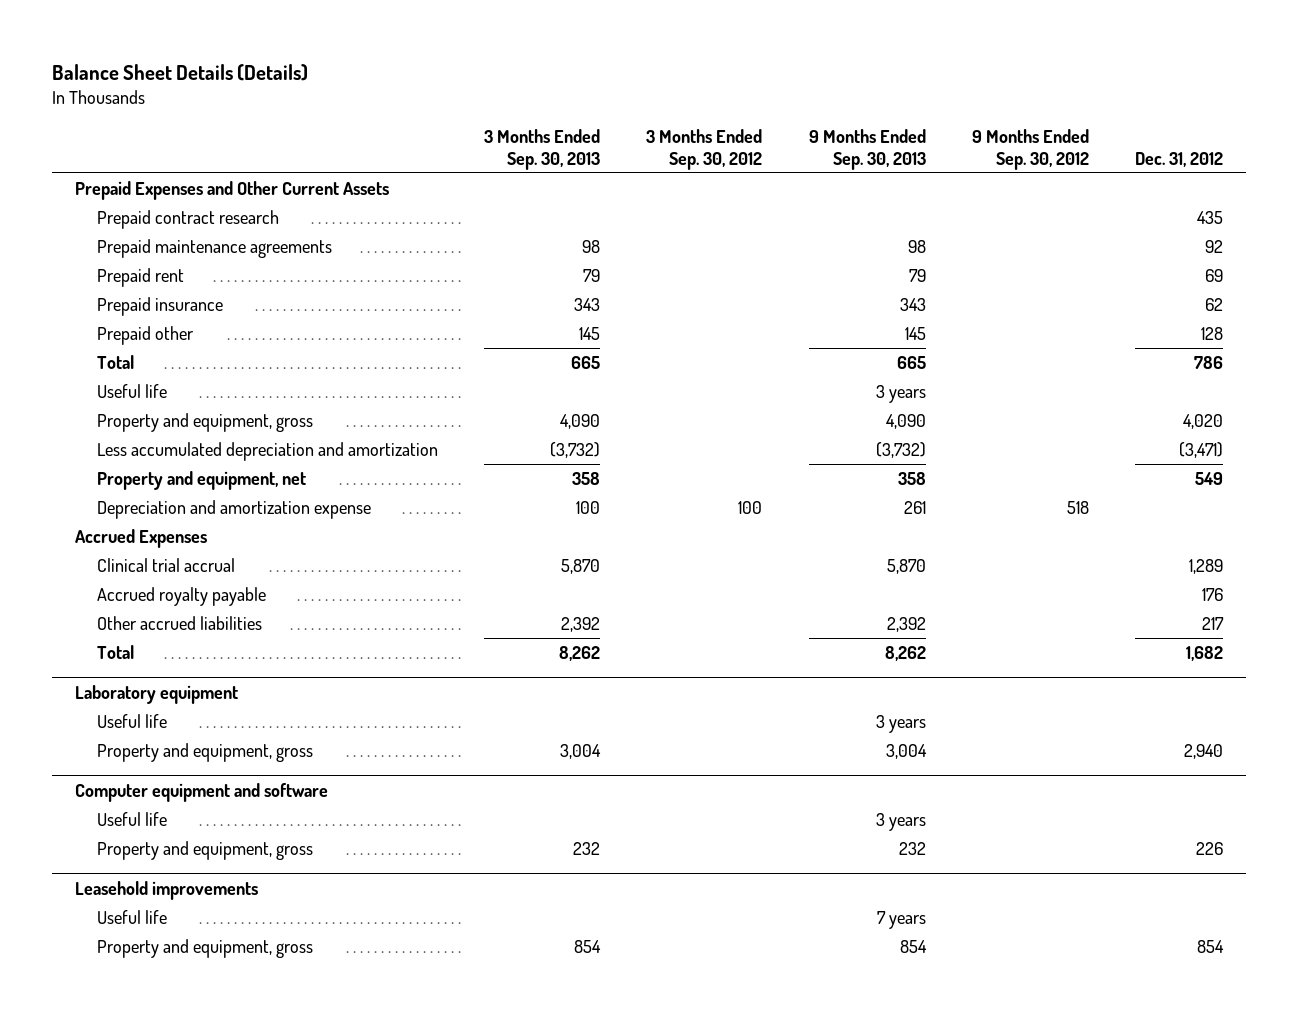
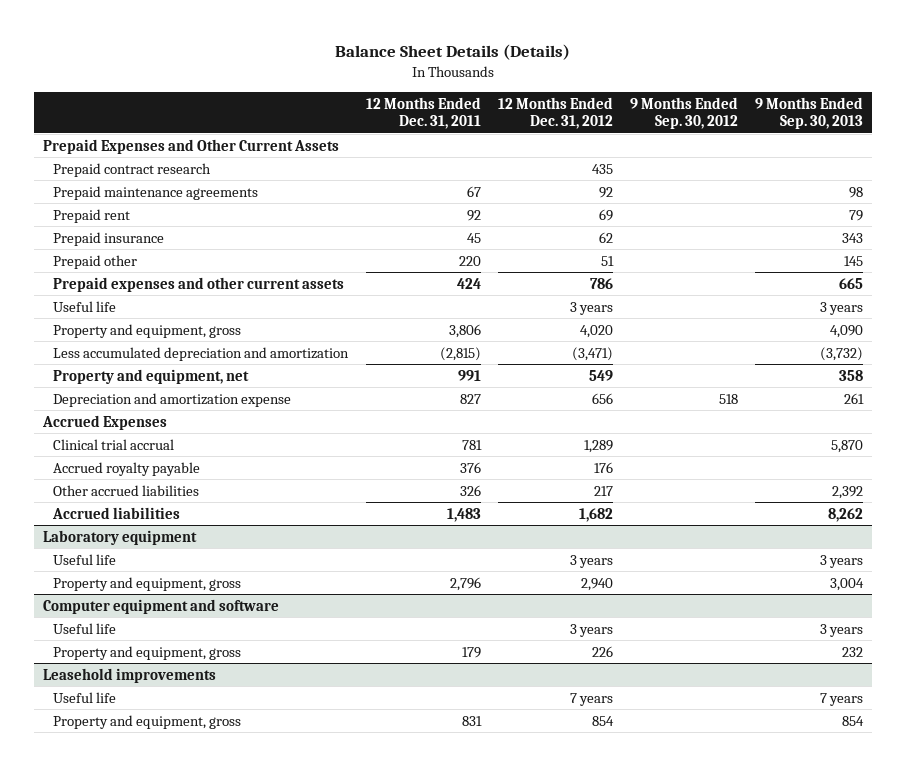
[484,128,601,170] 3 Months Ended Sep. 30, 2013 -> none
[646,128,763,170] 3 Months Ended Sep. 30, 2012 -> none
[1135,151,1224,167] Dec. 31, 2012 -> none
none -> [365,96,481,130] 12 Months Ended Dec. 31, 2011
none -> [497,96,613,130] 12 Months Ended Dec. 31, 2012
[96,355,134,370] Total -> [53,276,345,292] Prepaid expenses and other current assets
[96,645,134,660] Total -> [52,506,181,519] Accrued liabilities

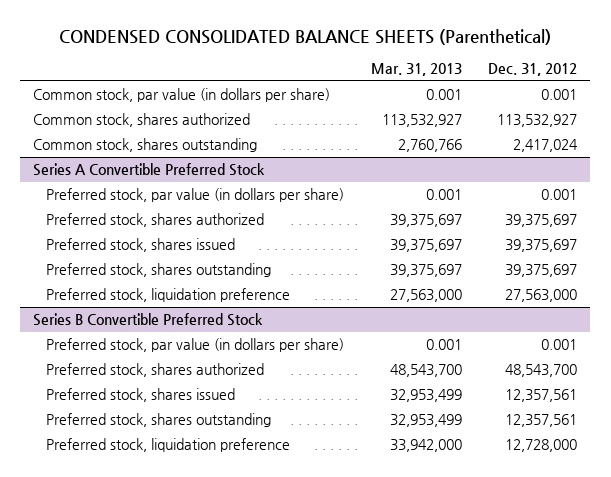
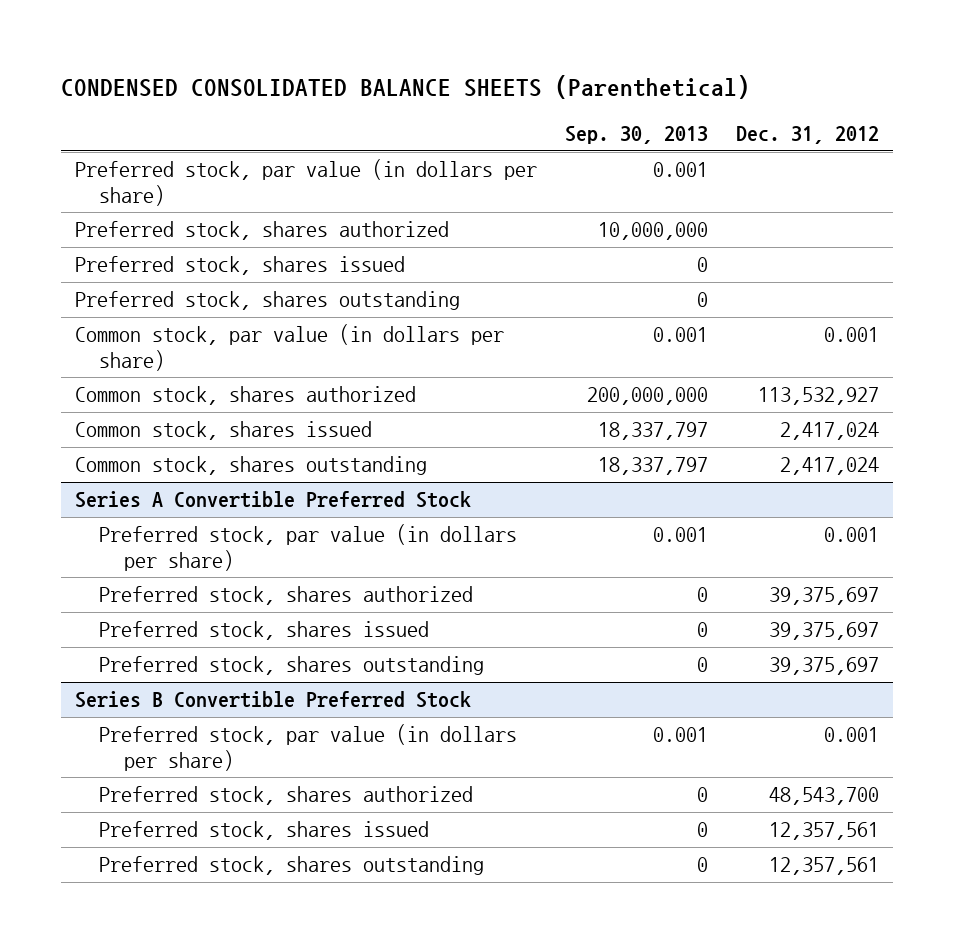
[370,63,462,77] Mar. 31, 2013 -> none
none -> [564,126,708,145] Sep. 30, 2013
none -> [75,159,538,206] Preferred stock, par value (in dollars per share)
none -> [75,221,450,241] Preferred stock, shares authorized
none -> [75,256,406,276] Preferred stock, shares issued
none -> [75,291,461,311] Preferred stock, shares outstanding
none -> [75,421,373,441] Common stock, shares issued
[46,288,291,303] Preferred stock, liquidation preference -> none
[46,438,291,453] Preferred stock, liquidation preference -> none

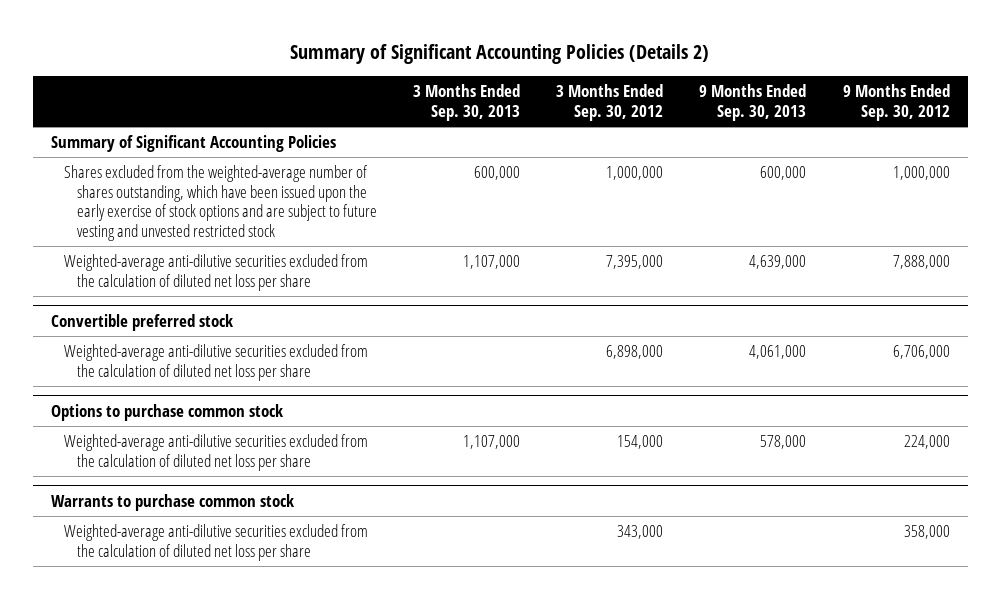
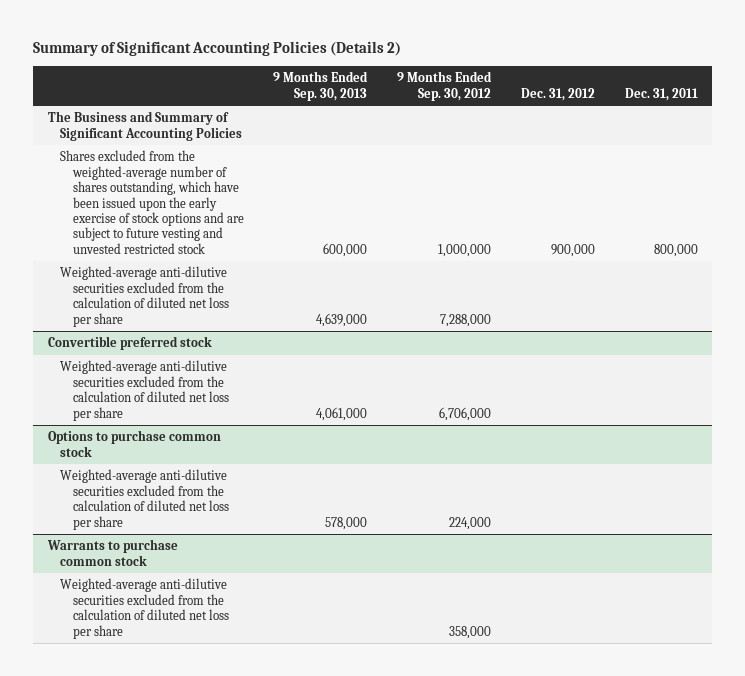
[413,84,521,121] 3 Months Ended Sep. 30, 2013 -> none
[556,84,664,121] 3 Months Ended Sep. 30, 2012 -> none
none -> [520,87,595,101] Dec. 31, 2012
none -> [624,87,698,101] Dec. 31, 2011
[50,135,336,153] Summary of Significant Accounting Policies -> [47,111,243,141] The Business and Summary of Significant Accounting Policies
[892,255,950,270] 7,888,000 -> [440,313,492,327] 7,288,000

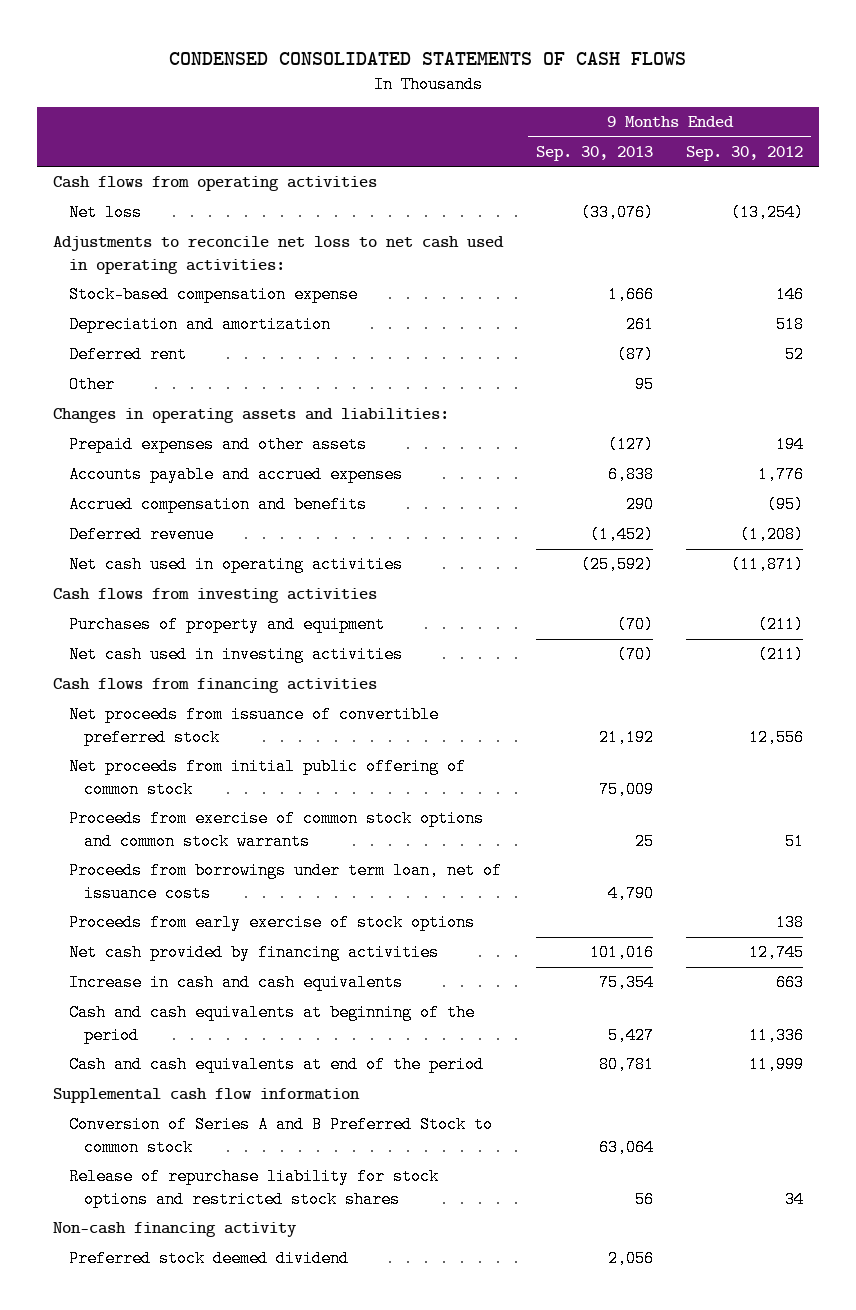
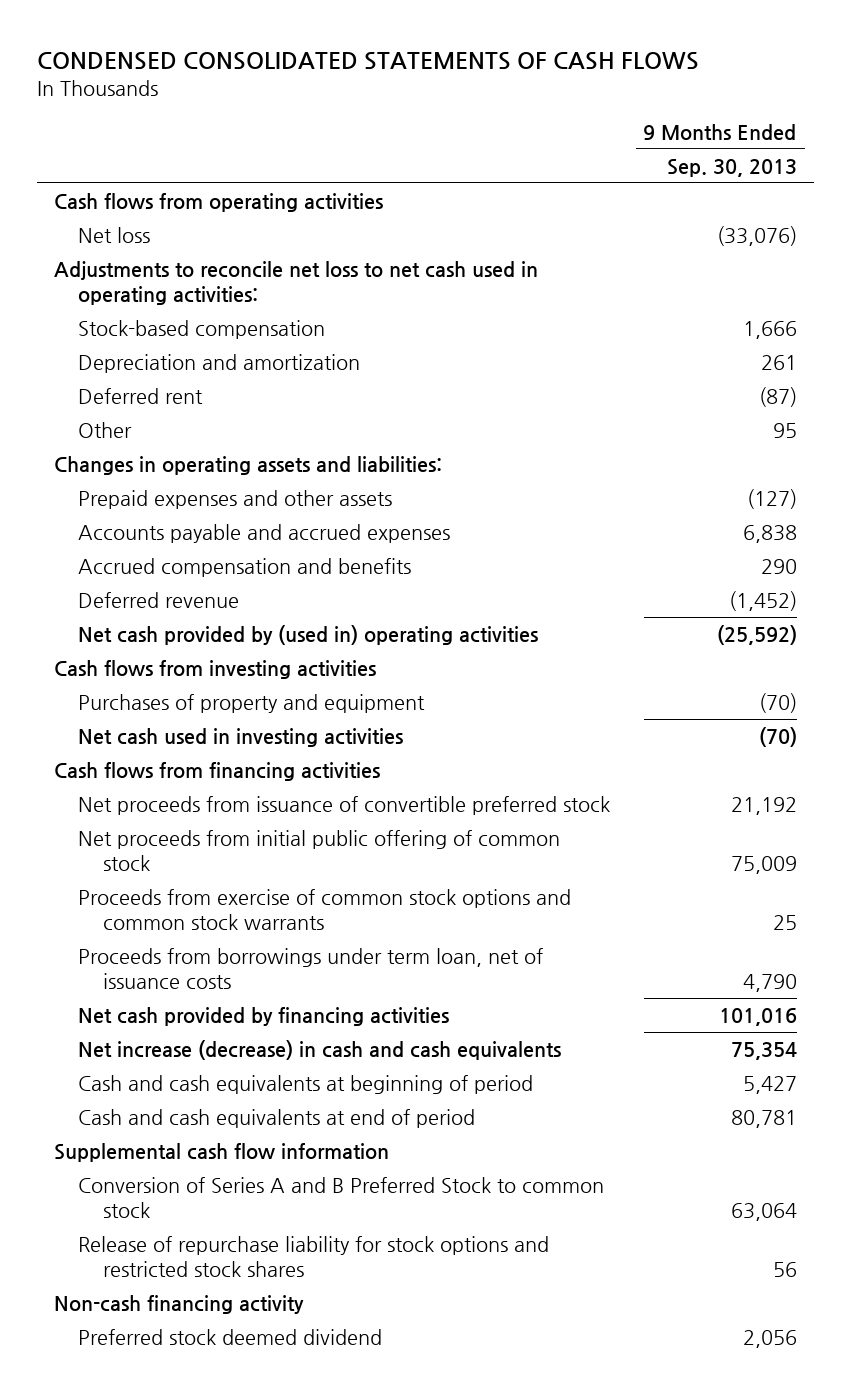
[686,145,804,161] Sep. 30, 2012 -> none
[68,286,358,304] Stock-based compensation expense -> [78,320,326,340] Stock-based compensation
[68,556,403,574] Net cash used in operating activities -> [78,625,539,646] Net cash provided by (used in) operating activities
[68,914,475,932] Proceeds from early exercise of stock options -> none
[68,974,403,992] Increase in cash and cash equivalents -> [78,1040,562,1061] Net increase (decrease) in cash and cash equivalents
[68,1004,475,1045] Cash and cash equivalents at beginning of the period -> [78,1075,534,1095] Cash and cash equivalents at beginning of period
[68,1056,484,1074] Cash and cash equivalents at end of the period -> [78,1109,476,1129] Cash and cash equivalents at end of period

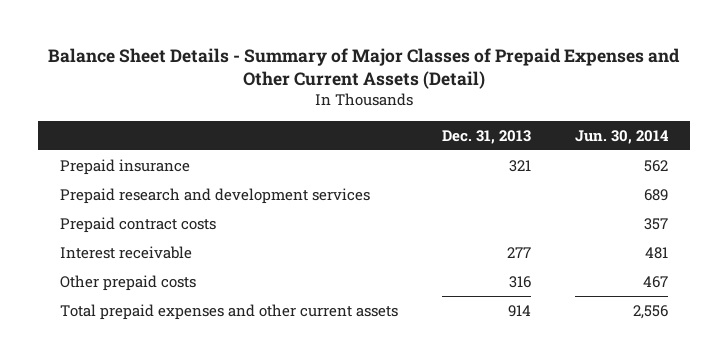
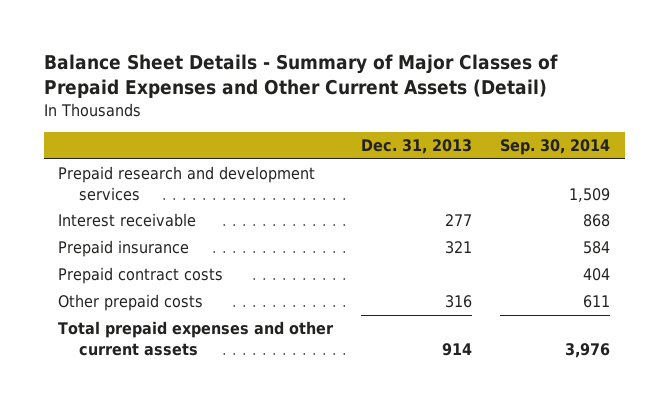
[575,129,670,144] Jun. 30, 2014 -> none
none -> [500,139,611,156] Sep. 30, 2014
[60,159,191,176] Prepaid insurance -> [58,240,190,258] Prepaid insurance
[60,217,217,234] Prepaid contract costs -> [58,267,224,285] Prepaid contract costs

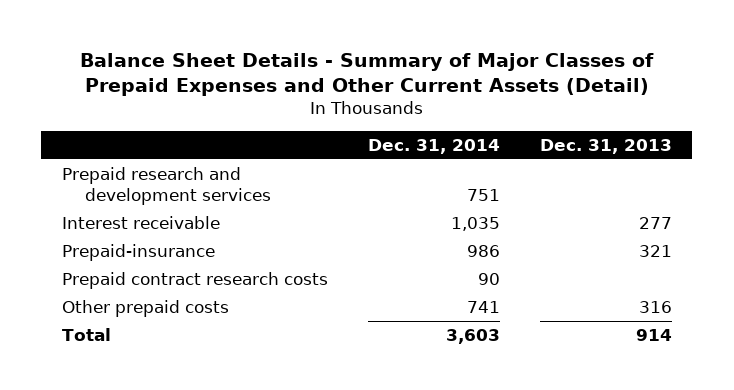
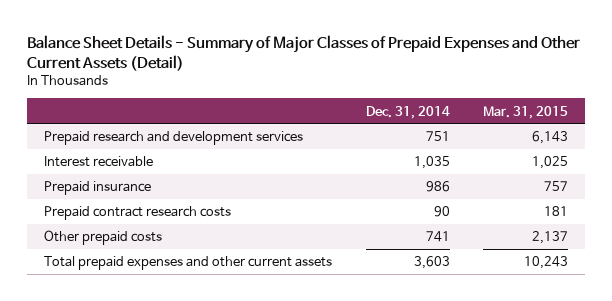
[540,138,673,154] Dec. 31, 2013 -> none
none -> [482,105,568,119] Mar. 31, 2015
[61,244,215,262] Prepaid-insurance -> [44,181,152,196] Prepaid insurance
[61,328,111,342] Total -> [44,256,333,271] Total prepaid expenses and other current assets

